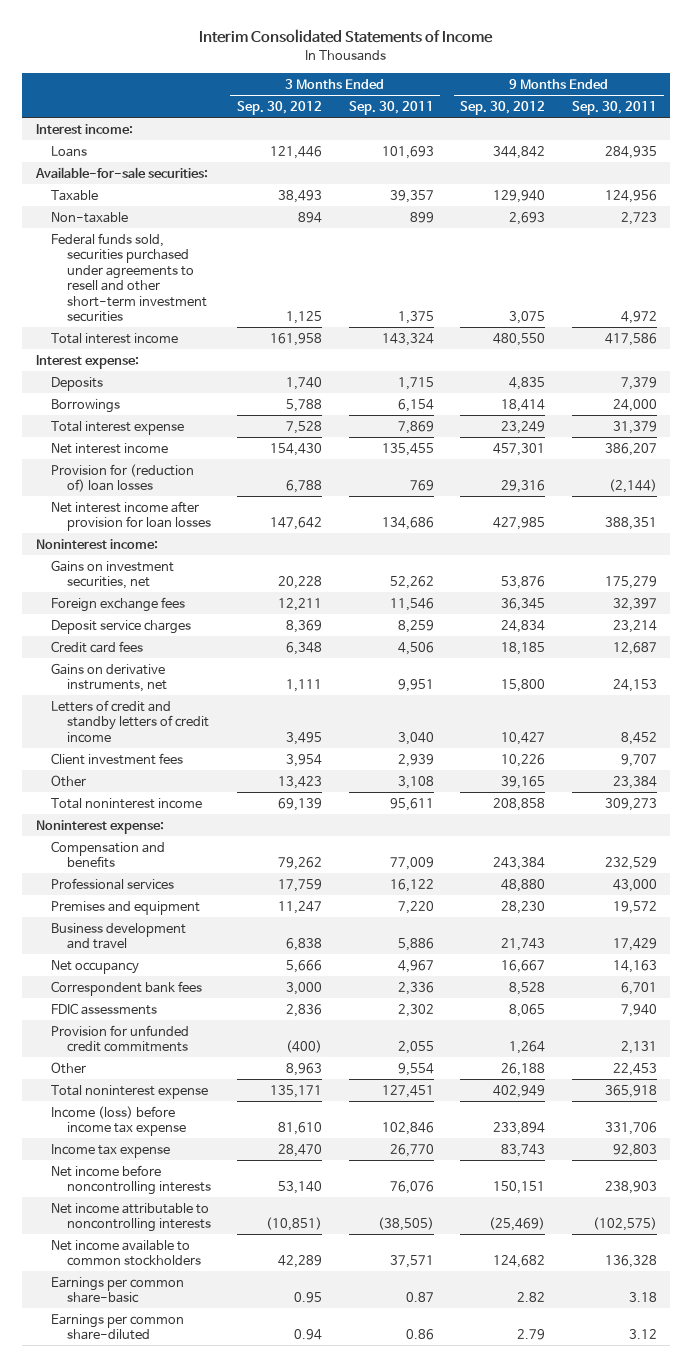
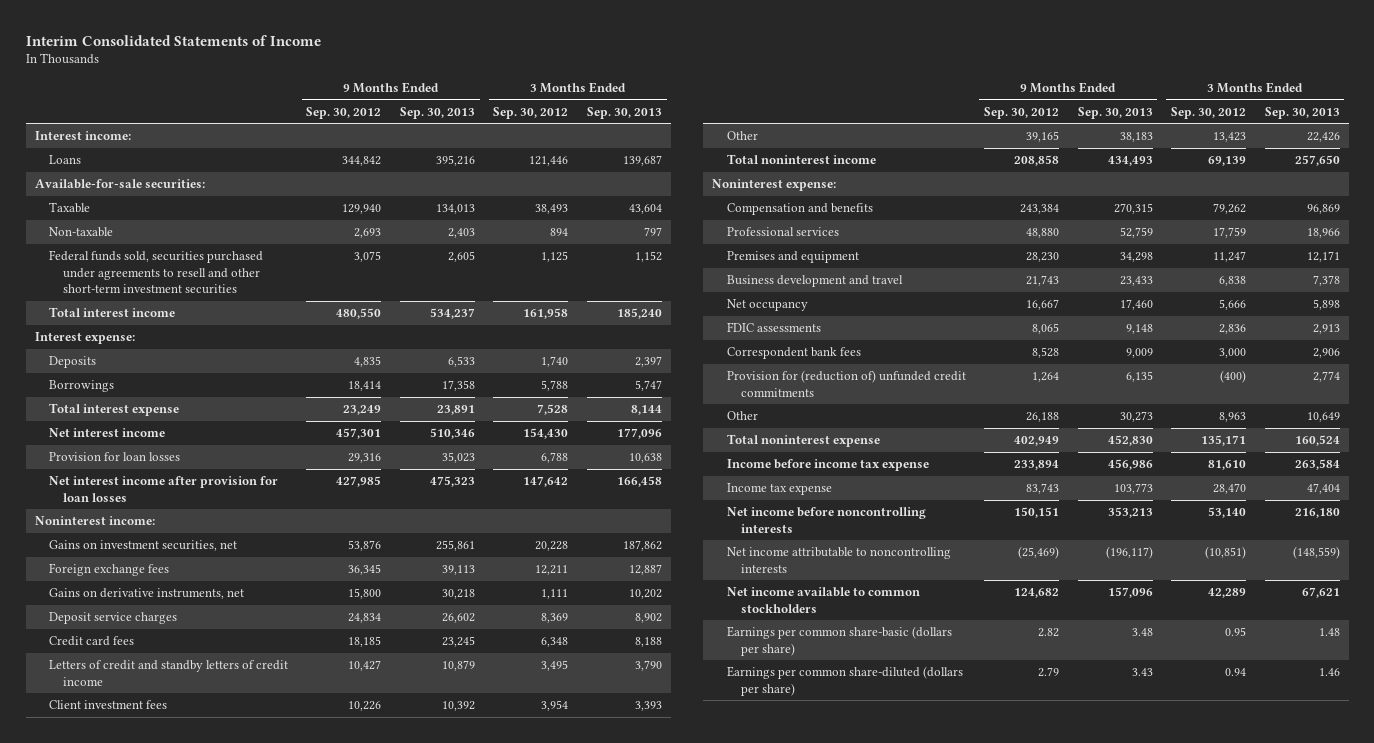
[348,100,434,115] Sep. 30, 2011 -> none
[571,100,657,115] Sep. 30, 2011 -> none
none -> [399,106,475,119] Sep. 30, 2013
none -> [586,106,662,119] Sep. 30, 2013
[51,463,195,493] Provision for (reduction of) loan losses -> [49,452,181,462] Provision for loan losses
[51,662,167,693] Gains on derivative instruments, net -> [49,588,245,600] Gains on derivative instruments, net
[51,980,203,996] Correspondent bank fees -> [726,347,861,360] Correspondent bank fees
[51,1024,190,1053] Provision for unfunded credit commitments -> [726,370,966,397] Provision for (reduction of) unfunded credit commitments
[51,1105,186,1137] Income (loss) before income tax expense -> [726,459,929,472] Income before income tax expense
[51,1276,185,1304] Earnings per common share-basic -> [726,626,952,656] Earnings per common share-basic (dollars per share)
[51,1313,185,1341] Earnings per common share-diluted -> [726,666,963,696] Earnings per common share-diluted (dollars per share)

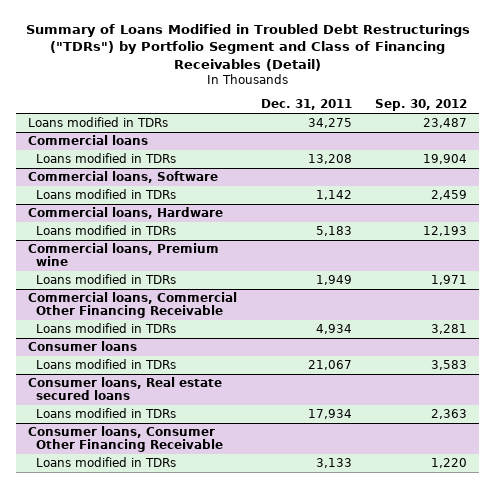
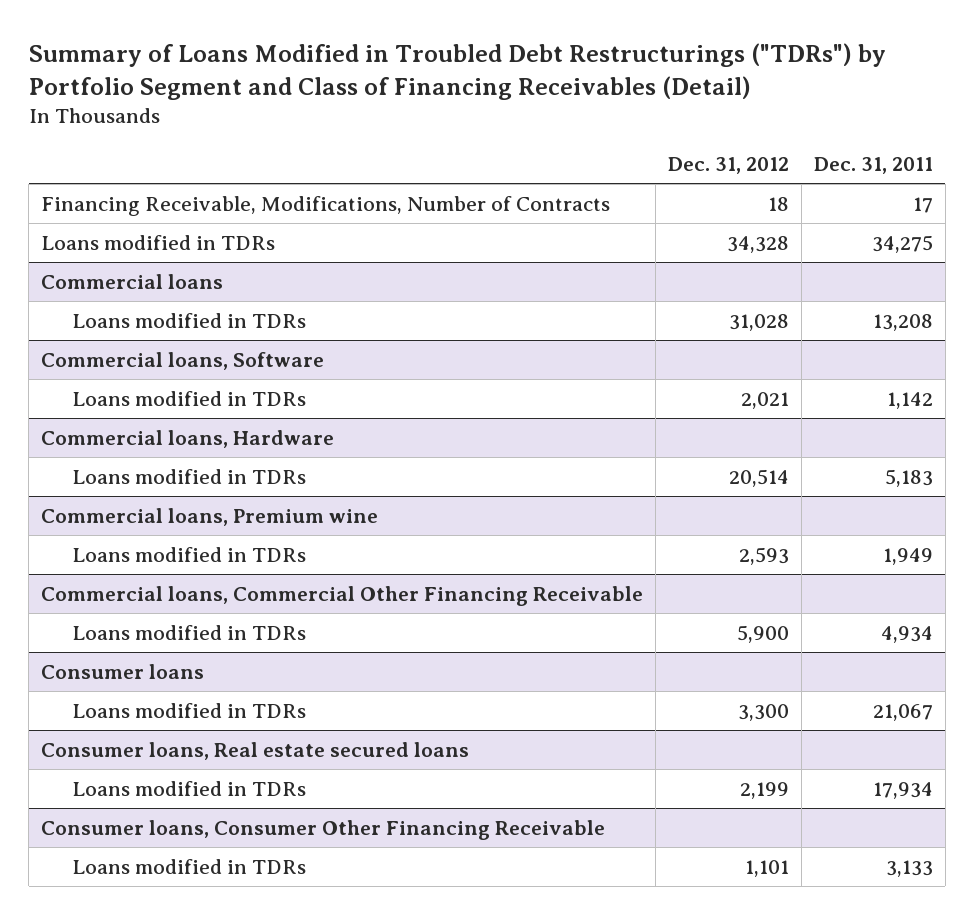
[375,99,468,112] Sep. 30, 2012 -> none
none -> [668,156,790,174] Dec. 31, 2012
none -> [41,195,611,216] Financing Receivable, Modifications, Number of Contracts

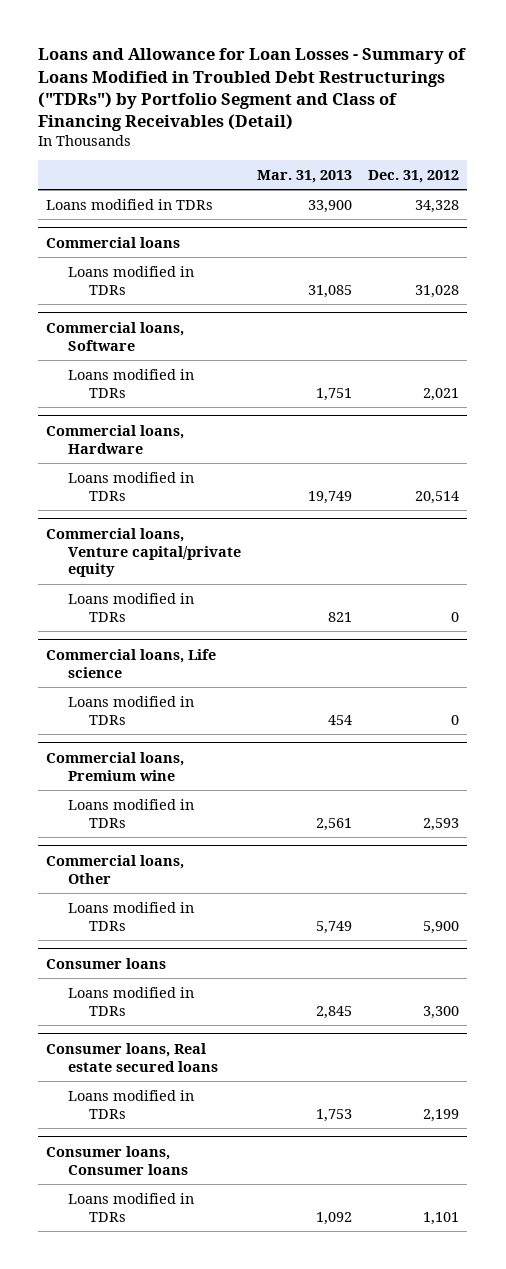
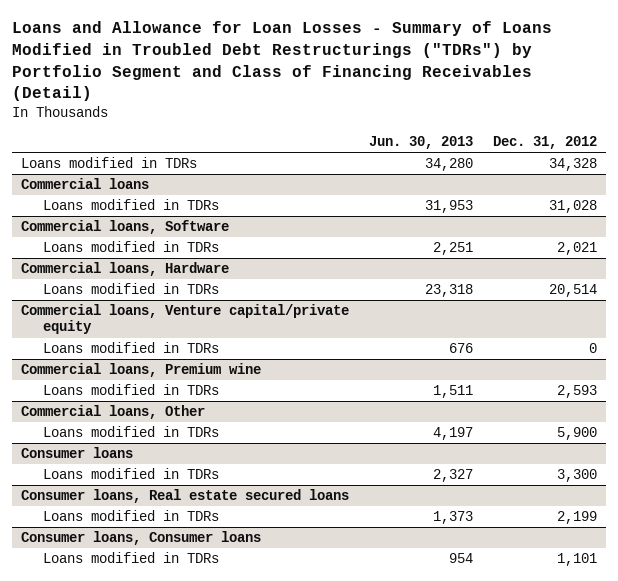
[256,169,352,183] Mar. 31, 2013 -> none
none -> [369,136,474,150] Jun. 30, 2013
[46,648,217,678] Commercial loans, Life science -> none
[67,695,194,725] Loans modified in TDRs -> none

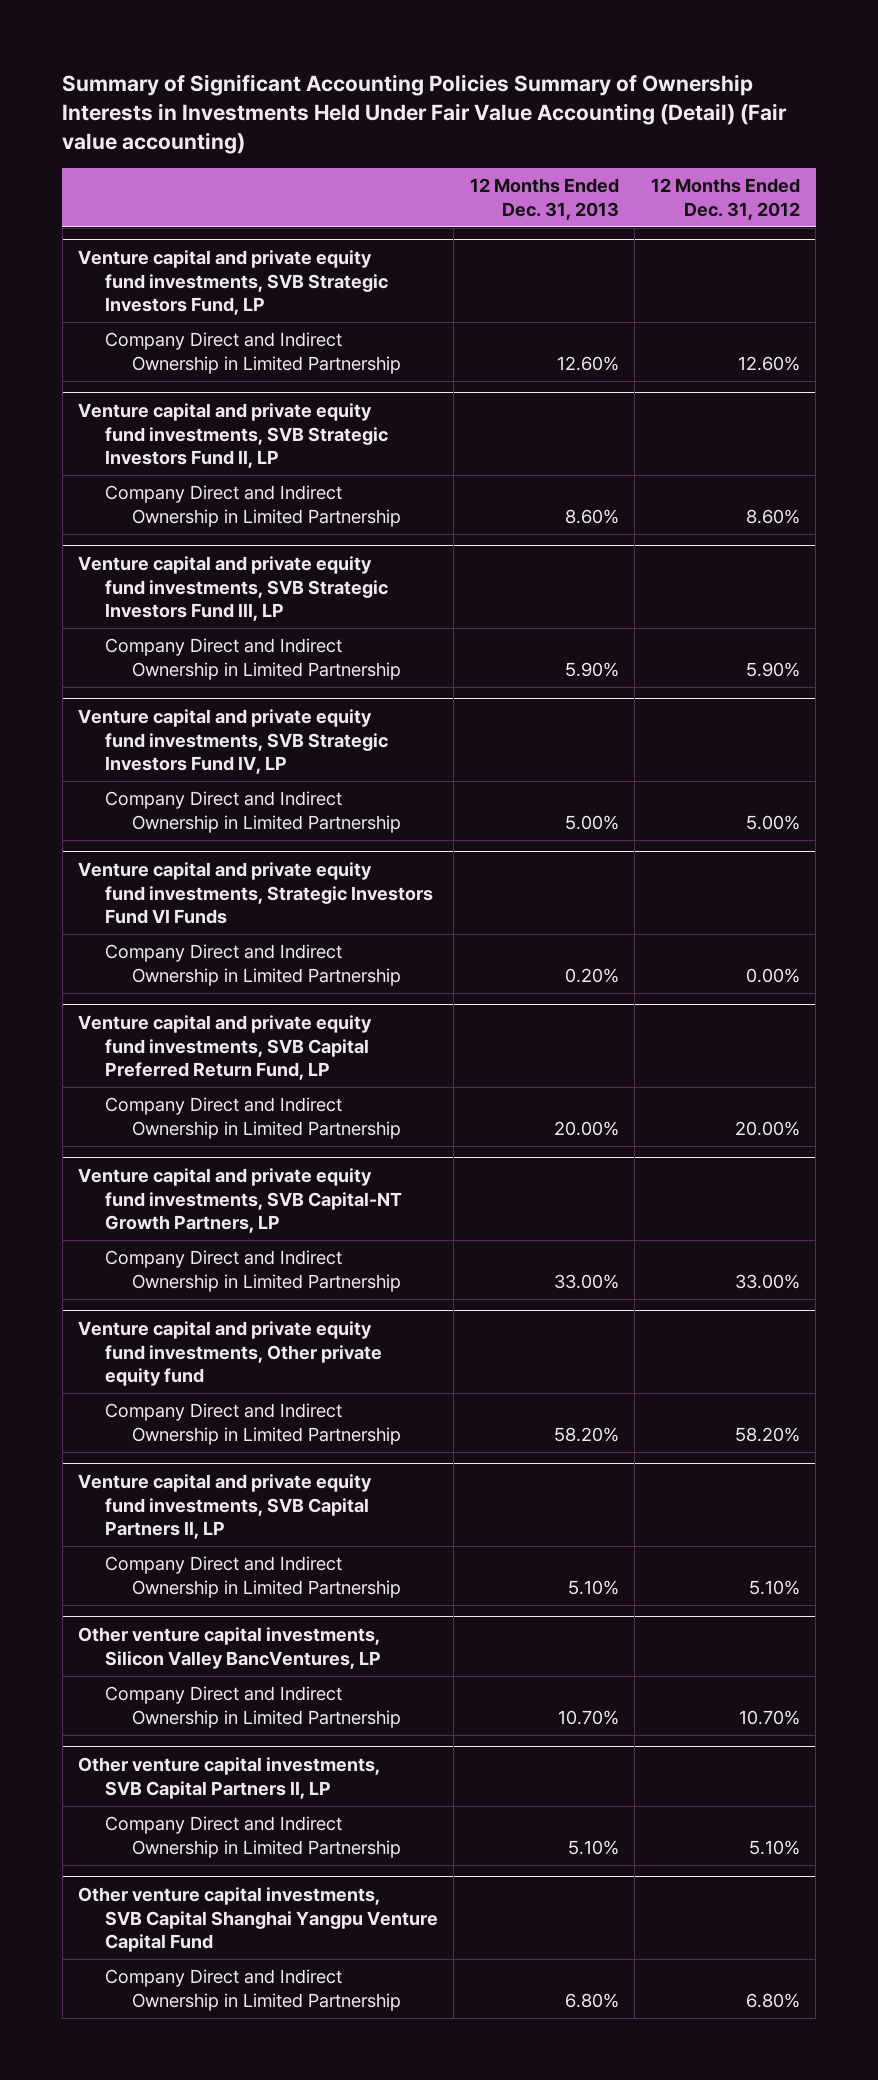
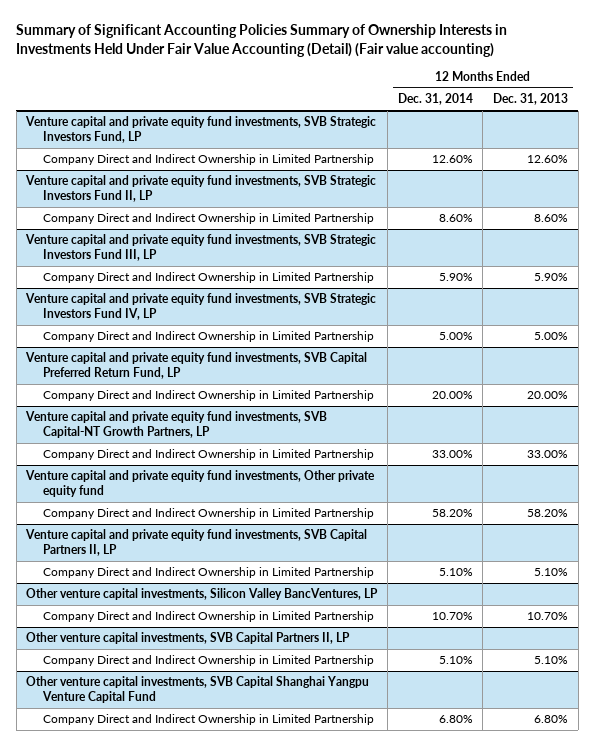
[650,178,800,220] 12 Months Ended Dec. 31, 2012 -> none
none -> [397,93,473,106] Dec. 31, 2014
[78,862,433,925] Venture capital and private equity fund investments, Strategic Investors Fund VI Funds -> none
[104,944,401,986] Company Direct and Indirect Ownership in Limited Partnership -> none

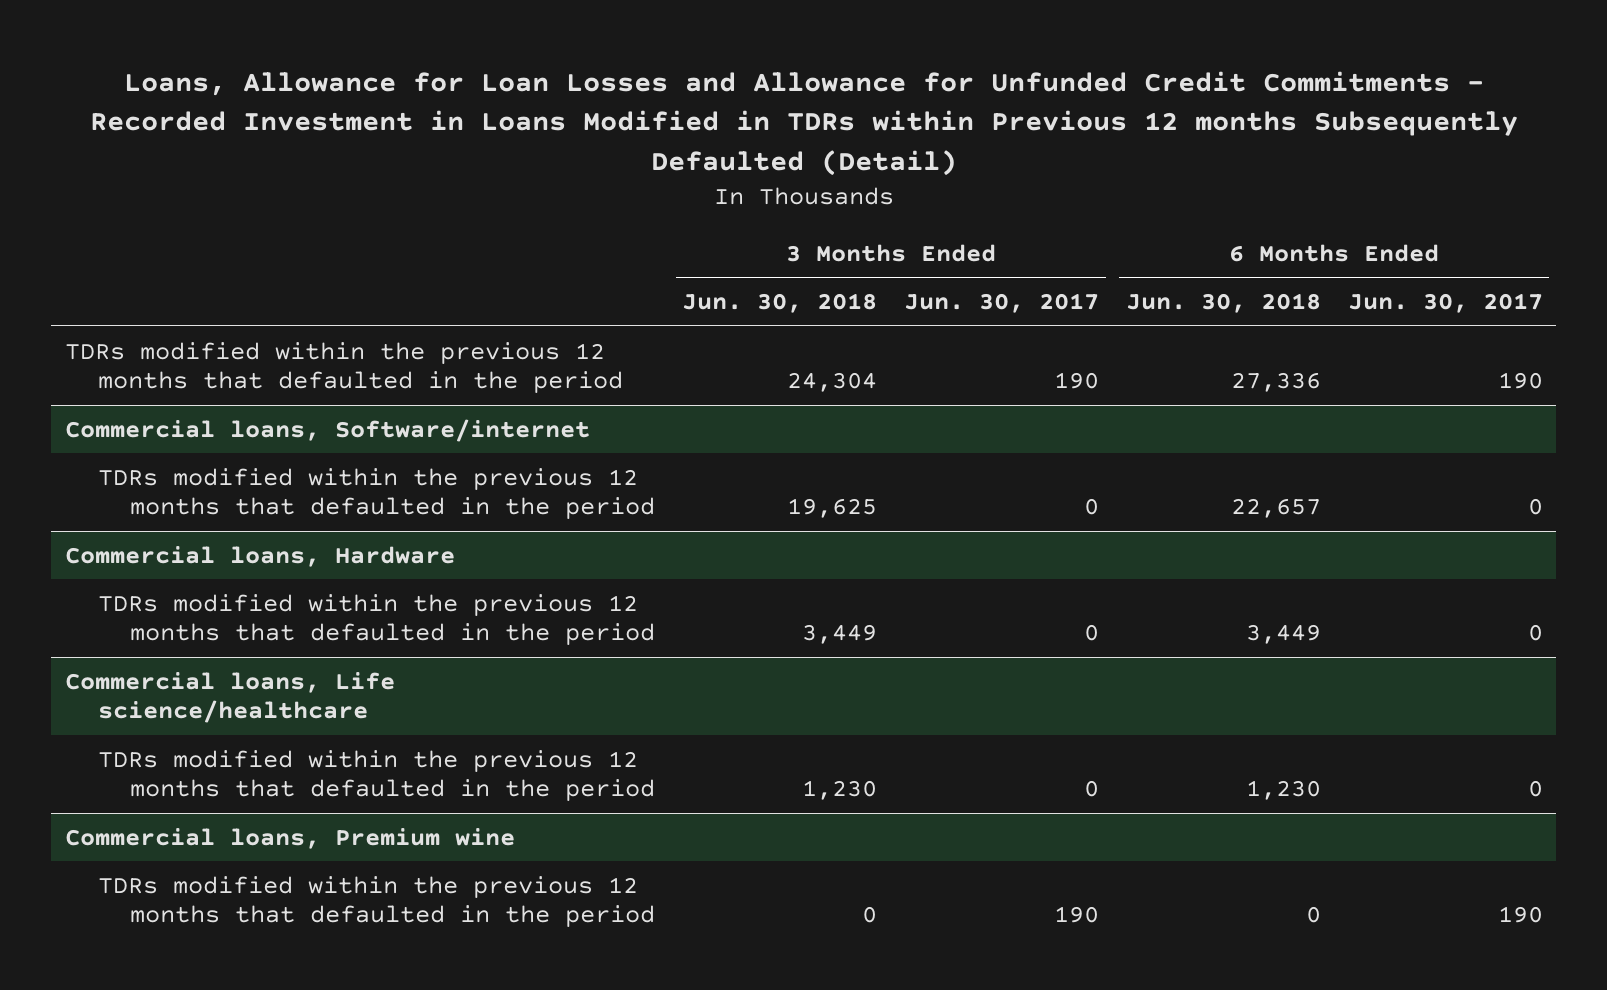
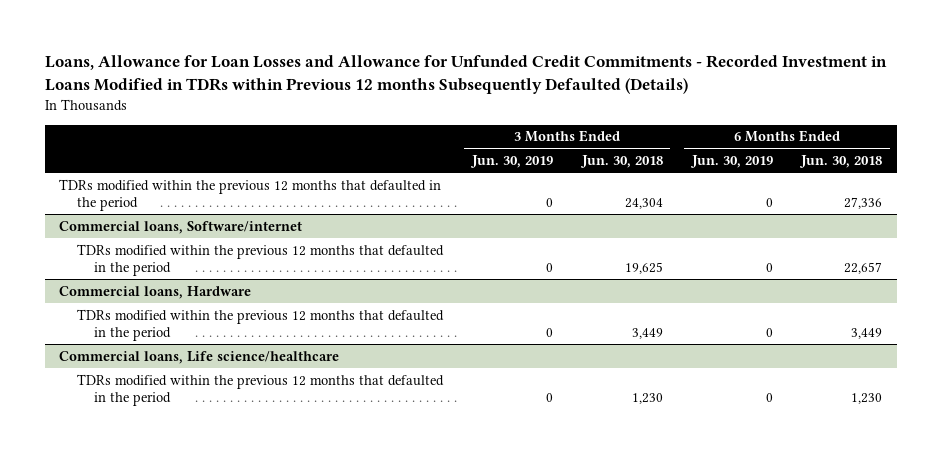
[89,70,1518,176] Loans, Allowance for Loan Losses and Allowance for Unfunded Credit Commitments - Recorded Investment in Loans Modified in TDRs within Previous 12 months Subsequently Defaulted (Detail) -> [44,55,887,95] Loans, Allowance for Loan Losses and Allowance for Unfunded Credit Commitments - Recorded Investment in Loans Modified in TDRs within Previous 12 months Subsequently Defaulted (Details)
[904,293,1100,314] Jun. 30, 2017 -> none
[1347,293,1543,314] Jun. 30, 2017 -> none
none -> [469,155,553,169] Jun. 30, 2019
none -> [689,155,773,169] Jun. 30, 2019
[64,827,515,849] Commercial loans, Premium wine -> none
[97,875,656,927] TDRs modified within the previous 12 months that defaulted in the period -> none

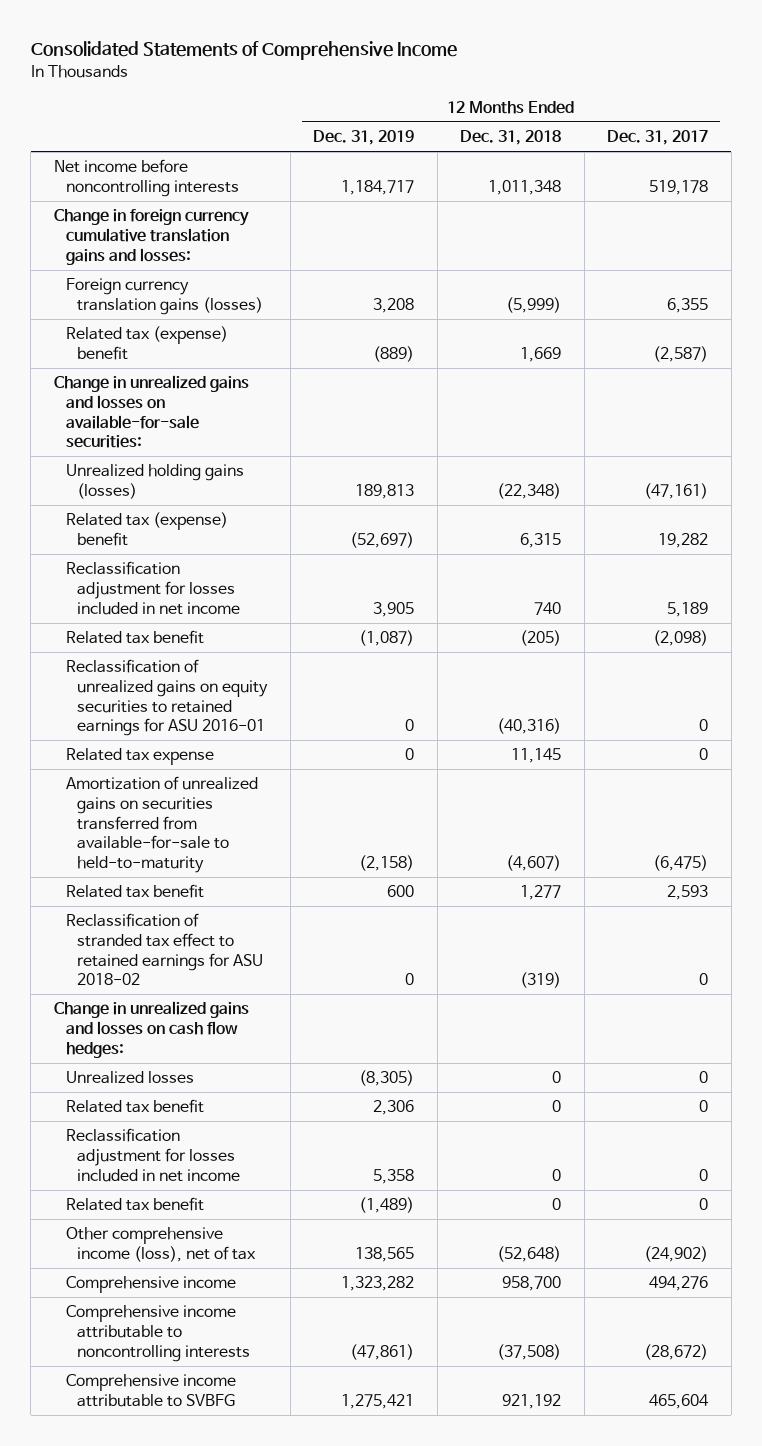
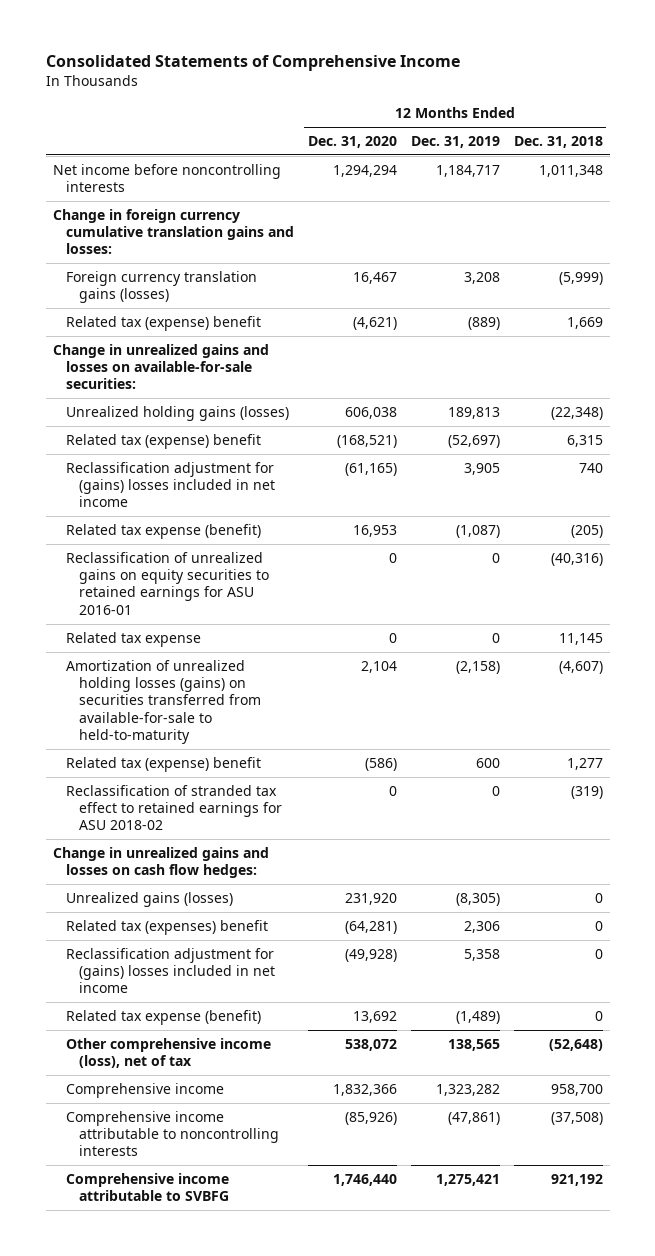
[607,130,709,146] Dec. 31, 2017 -> none
none -> [307,135,397,148] Dec. 31, 2020
[65,561,241,615] Reclassification adjustment for losses included in net income -> [65,461,276,508] Reclassification adjustment for (gains) losses included in net income
[65,630,204,645] Related tax benefit -> [65,523,261,539] Related tax expense (benefit)
[65,776,258,873] Amortization of unrealized gains on securities transferred from available-for-sale to held-to-maturity -> [65,659,262,744] Amortization of unrealized holding losses (gains) on securities transferred from available-for-sale to held-to-maturity
[65,884,204,899] Related tax benefit -> [65,756,261,772] Related tax (expense) benefit
[65,1071,194,1085] Unrealized losses -> [65,891,233,907] Unrealized gains (losses)
[65,1099,204,1114] Related tax benefit -> [65,919,268,935] Related tax (expenses) benefit
[65,1128,241,1182] Reclassification adjustment for losses included in net income -> [65,947,276,994] Reclassification adjustment for (gains) losses included in net income
[65,1197,204,1212] Related tax benefit -> [65,1009,261,1025] Related tax expense (benefit)

